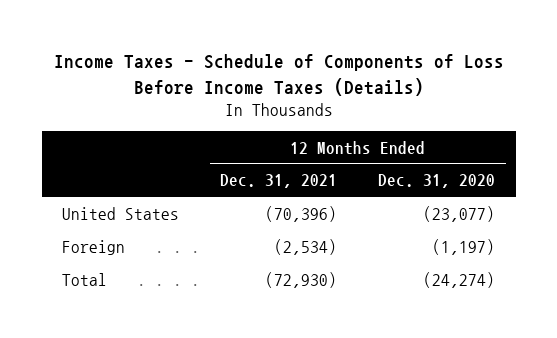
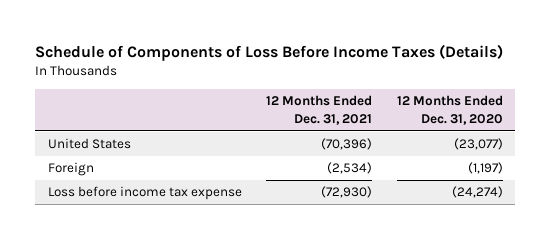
[53,54,504,96] Income Taxes - Schedule of Components of Loss Before Income Taxes (Details) -> [35,43,504,61] Schedule of Components of Loss Before Income Taxes (Details)
[62,272,108,286] Total -> [47,186,242,201] Loss before income tax expense

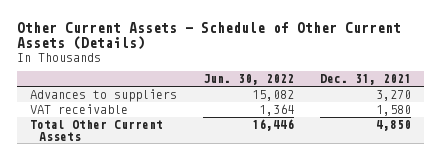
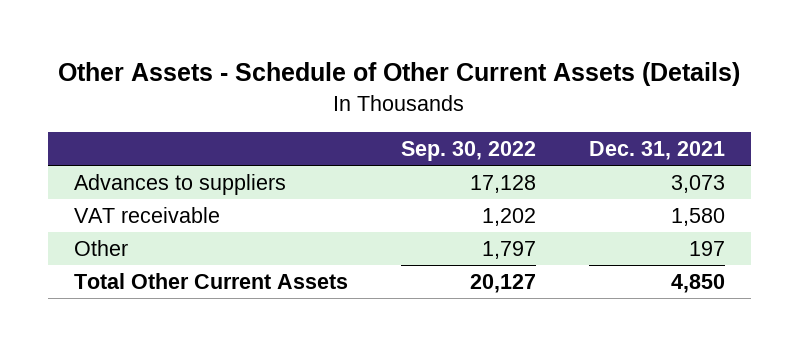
[17,21,402,51] Other Current Assets - Schedule of Other Current Assets (Details) -> [58,62,741,87] Other Assets - Schedule of Other Current Assets (Details)
[203,74,295,86] Jun. 30, 2022 -> none
none -> [400,141,536,162] Sep. 30, 2022
[375,89,411,101] 3,270 -> [670,175,725,194] 3,073
none -> [74,240,129,257] Other

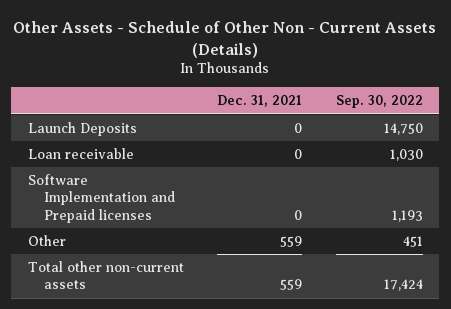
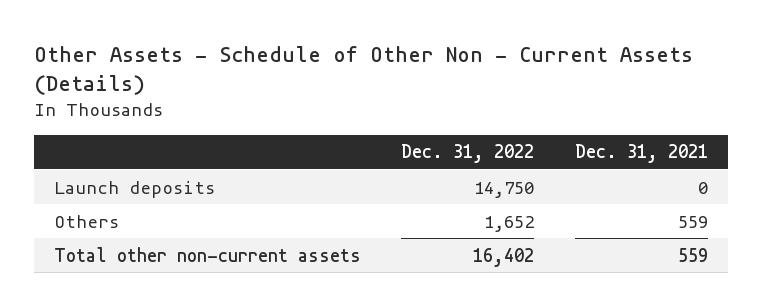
[335,95,423,109] Sep. 30, 2022 -> none
none -> [401,144,535,164] Dec. 31, 2022
[28,147,135,159] Loan receivable -> none
[28,173,175,224] Software Implementation and Prepaid licenses -> none
[28,121,138,136] Launch Deposits -> [53,180,215,198] Launch deposits
[28,234,67,246] Other -> [53,214,119,228] Others

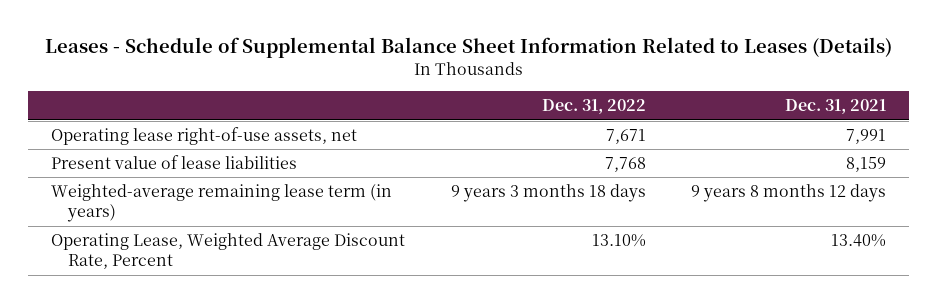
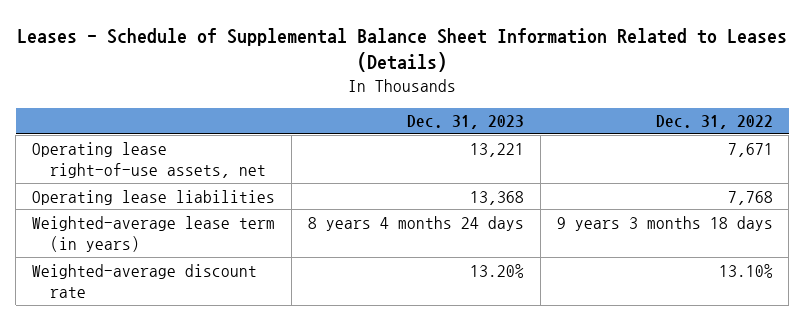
[785,99,887,115] Dec. 31, 2021 -> none
none -> [406,115,524,130] Dec. 31, 2023
[51,155,298,170] Present value of lease liabilities -> [32,189,276,205] Operating lease liabilities
[51,184,393,223] Weighted-average remaining lease term (in years) -> [32,215,276,252] Weighted-average lease term (in years)
[51,233,406,270] Operating Lease, Weighted Average Discount Rate, Percent -> [32,263,258,298] Weighted-average discount rate

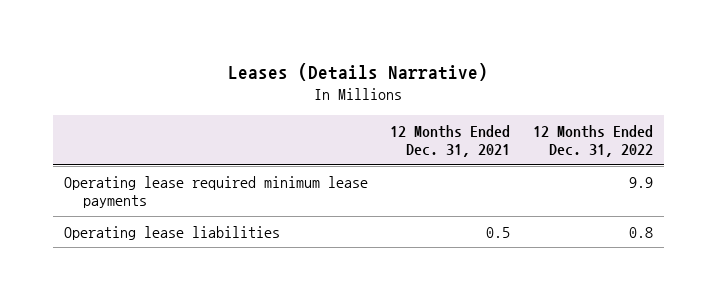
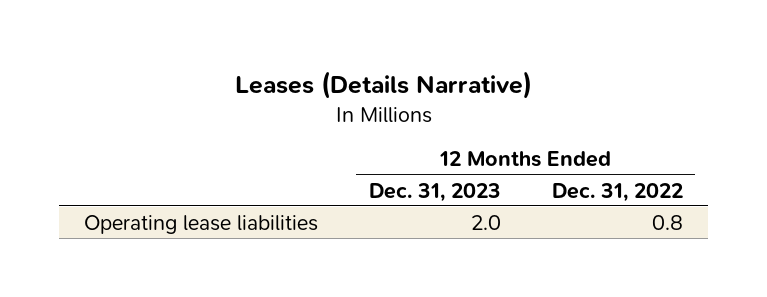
[390,124,511,158] 12 Months Ended Dec. 31, 2021 -> none
none -> [369,182,502,202] Dec. 31, 2023
[64,175,369,209] Operating lease required minimum lease payments -> none

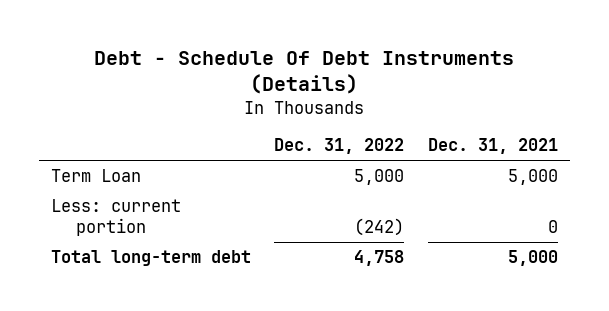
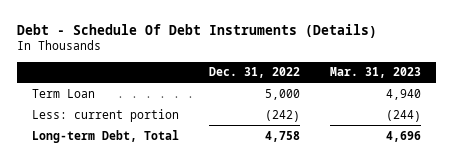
[428,138,559,155] Dec. 31, 2021 -> none
none -> [329,67,421,79] Mar. 31, 2023
[50,249,251,266] Total long-term debt -> [31,129,179,143] Long-term Debt, Total

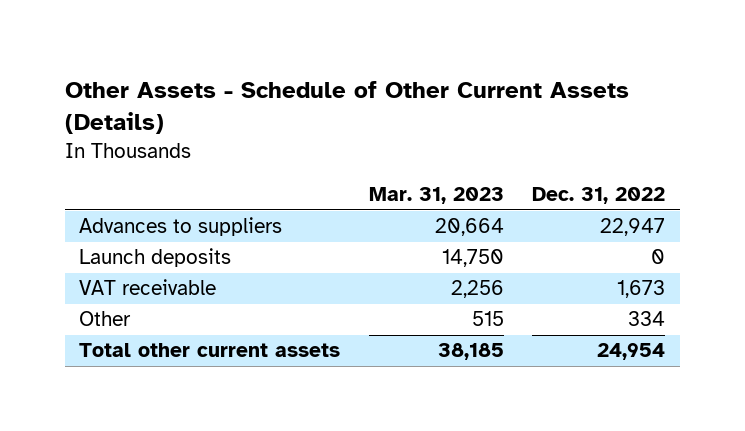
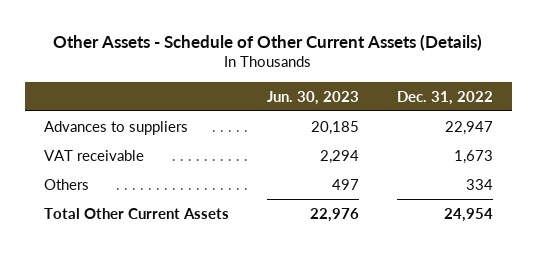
[368,187,504,205] Mar. 31, 2023 -> none
none -> [266,90,359,105] Jun. 30, 2023
[79,248,232,268] Launch deposits -> none
[79,311,132,327] Other -> [44,178,90,190] Others
[79,343,341,358] Total other current assets -> [44,207,230,219] Total Other Current Assets

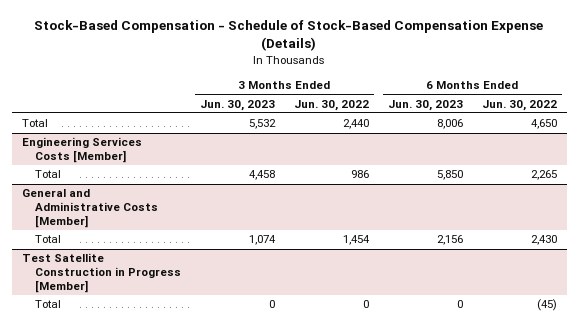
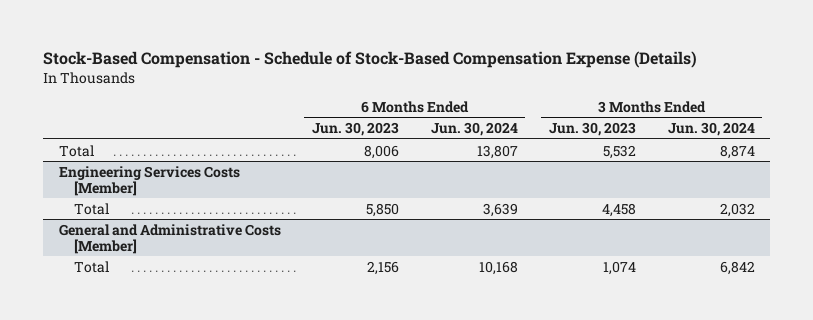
[293,99,369,111] Jun. 30, 2022 -> none
[482,99,558,111] Jun. 30, 2022 -> none
none -> [430,122,518,137] Jun. 30, 2024
none -> [667,122,755,137] Jun. 30, 2024
[21,253,181,293] Test Satellite Construction in Progress [Member] -> none
[34,300,61,309] Total -> none

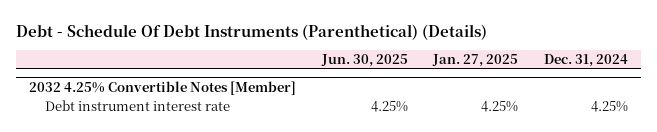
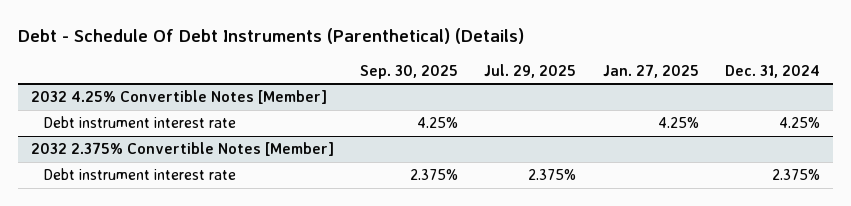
[320,54,408,68] Jun. 30, 2025 -> none
none -> [360,64,459,79] Sep. 30, 2025
none -> [484,63,577,78] Jul. 29, 2025
none -> [30,142,334,157] 2032 2.375% Convertible Notes [Member]
none -> [43,168,237,181] Debt instrument interest rate

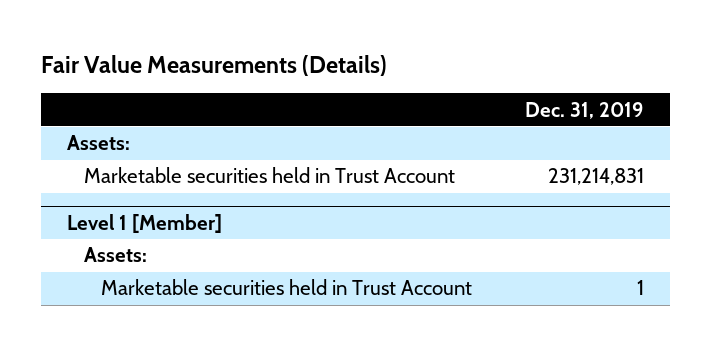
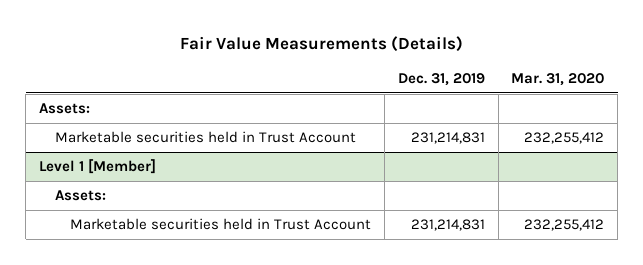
none -> [511,72,605,86] Mar. 31, 2020
[636,280,644,296] 1 -> [410,219,485,232] 231,214,831

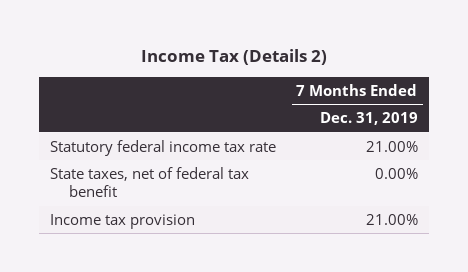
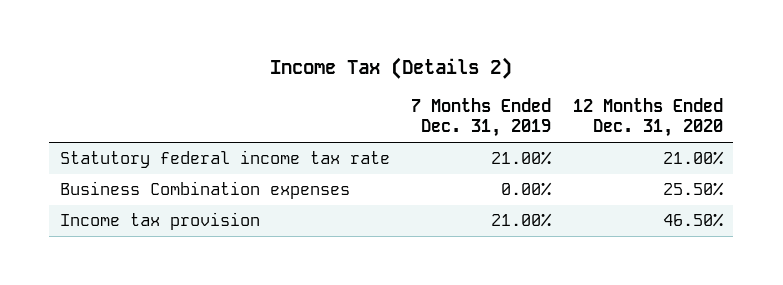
none -> [572,98,723,138] 12 Months Ended Dec. 31, 2020
[49,166,249,198] State taxes, net of federal tax benefit -> none
none -> [59,181,350,200] Business Combination expenses

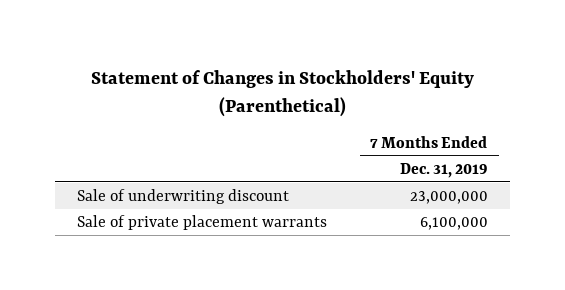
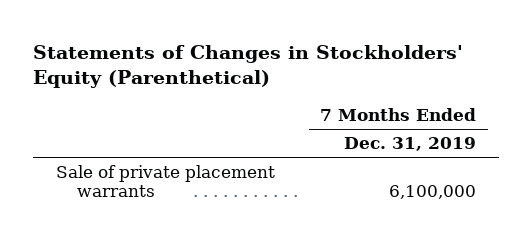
[90,69,474,117] Statement of Changes in Stockholders' Equity (Parenthetical) -> [33,44,464,89] Statements of Changes in Stockholders' Equity (Parenthetical)
[77,189,290,205] Sale of underwriting discount -> none

